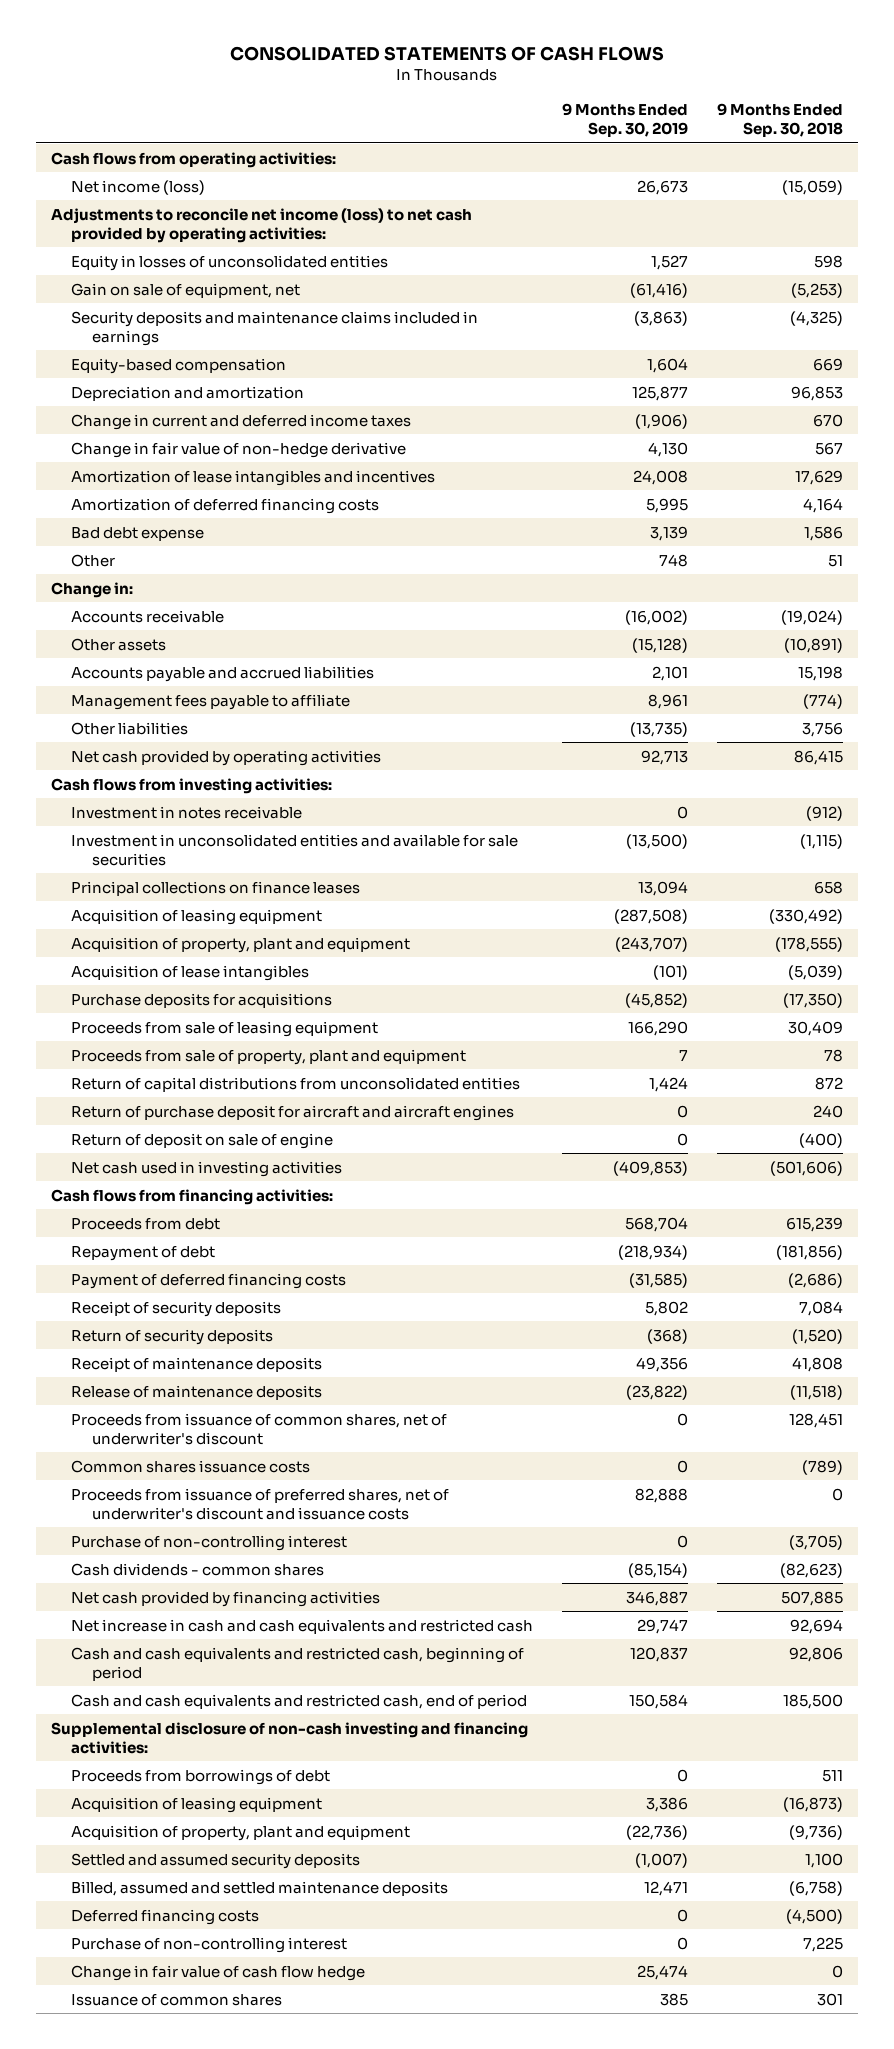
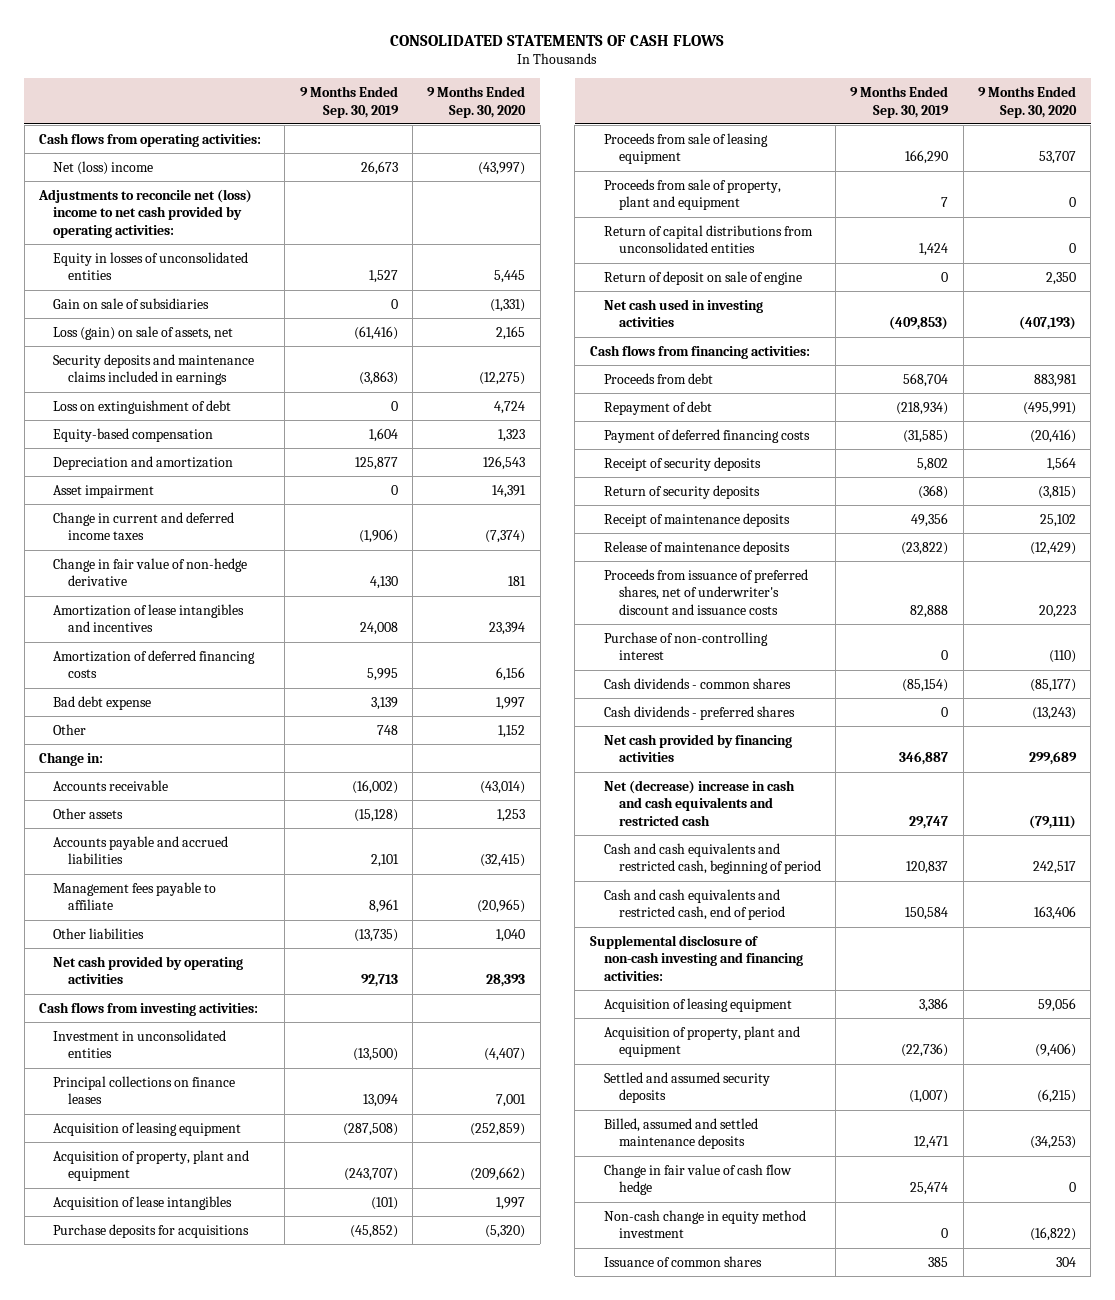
[717,102,844,138] 9 Months Ended Sep. 30, 2018 -> none
none -> [427,86,527,118] 9 Months Ended Sep. 30, 2020
[71,179,206,195] Net income (loss) -> [53,160,154,175] Net (loss) income
[50,207,472,243] Adjustments to reconcile net income (loss) to net cash provided by operating activities: -> [37,188,252,238] Adjustments to reconcile net (loss) income to net cash provided by operating activities:
none -> [53,297,210,309] Gain on sale of subsidiaries
[71,282,301,298] Gain on sale of equipment, net -> [53,325,234,340] Loss (gain) on sale of assets, net
none -> [53,399,232,414] Loss on extinguishment of debt
none -> [53,484,155,498] Asset impairment
[71,805,303,819] Investment in notes receivable -> none
[71,833,519,866] Investment in unconsolidated entities and available for sale securities -> [53,1029,227,1059] Investment in unconsolidated entities
[71,1104,515,1121] Return of purchase deposit for aircraft and aircraft engines -> none
[71,1412,448,1445] Proceeds from issuance of common shares, net of underwriter's discount -> none
[71,1459,311,1473] Common shares issuance costs -> none
none -> [604,705,796,720] Cash dividends - preferred shares
[71,1618,534,1634] Net increase in cash and cash equivalents and restricted cash -> [604,779,796,826] Net (decrease) increase in cash and cash equivalents and restricted cash
[71,1768,331,1785] Proceeds from borrowings of debt -> none
[71,1908,260,1925] Deferred financing costs -> none
[71,1936,348,1953] Purchase of non-controlling interest -> none
none -> [604,1209,807,1239] Non-cash change in equity method investment

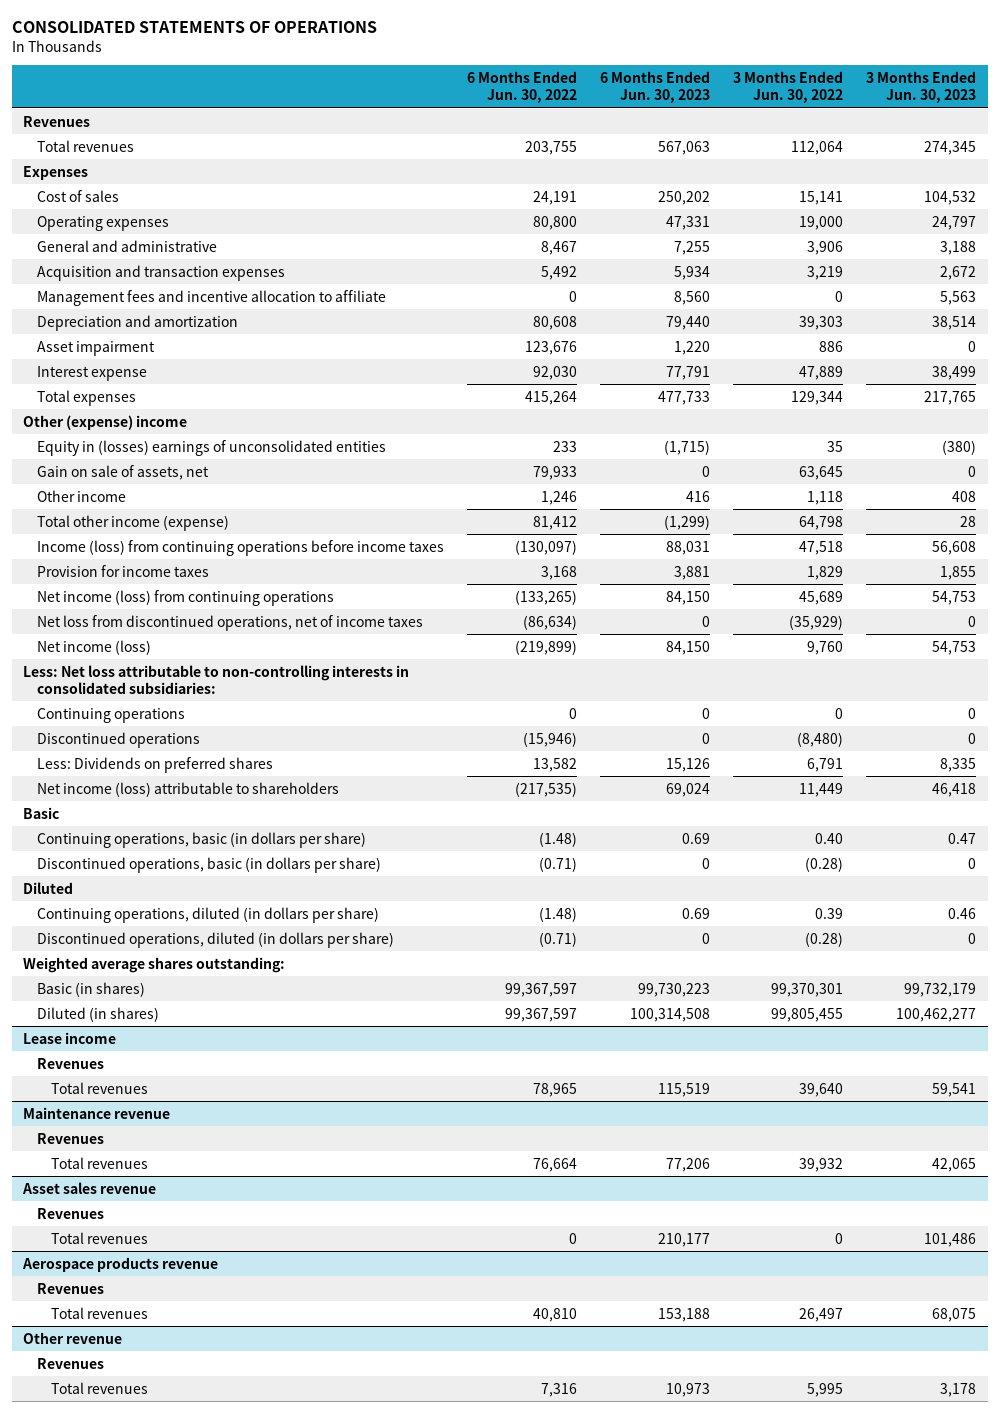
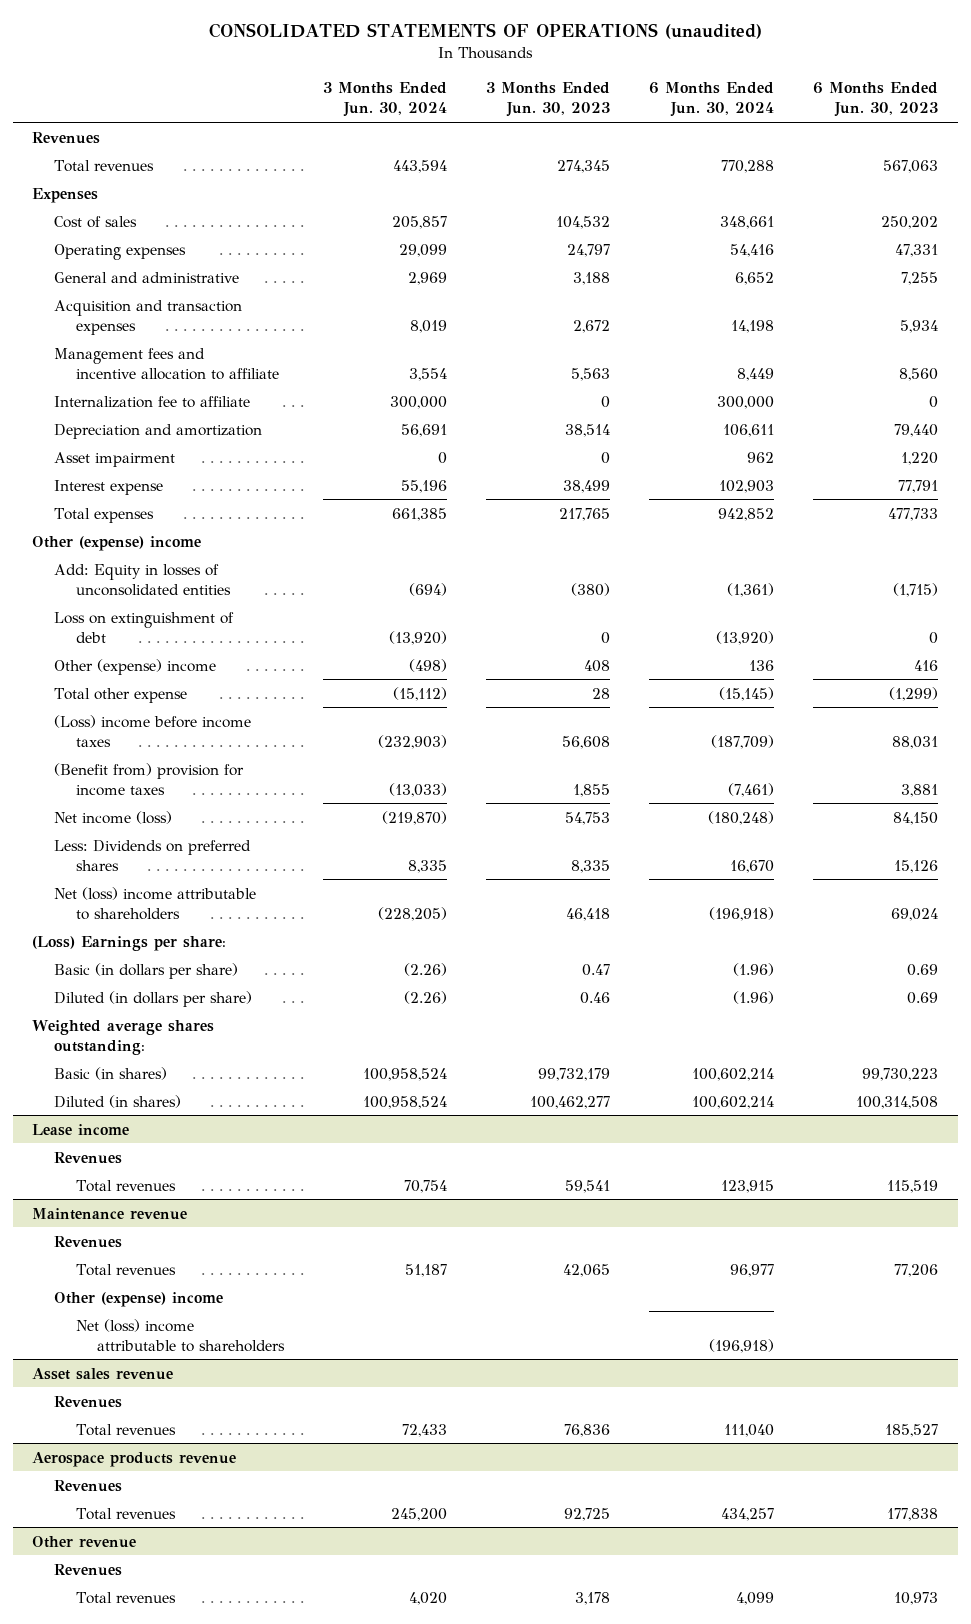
[11,21,377,34] CONSOLIDATED STATEMENTS OF OPERATIONS -> [209,22,763,39] CONSOLIDATED STATEMENTS OF OPERATIONS (unaudited)
[466,71,577,104] 6 Months Ended Jun. 30, 2022 -> none
[733,71,844,104] 3 Months Ended Jun. 30, 2022 -> none
none -> [323,82,448,118] 3 Months Ended Jun. 30, 2024
none -> [649,82,775,118] 6 Months Ended Jun. 30, 2024
none -> [53,395,250,408] Internalization fee to affiliate
[36,464,209,480] Gain on sale of assets, net -> none
[36,589,334,606] Net income (loss) from continuing operations -> none
[36,614,423,631] Net loss from discontinued operations, net of income taxes -> none
[36,439,386,456] Equity in (losses) earnings of unconsolidated entities -> [53,563,231,596] Add: Equity in losses of unconsolidated entities
none -> [53,611,234,643] Loss on extinguishment of debt
[36,489,126,502] Other income -> [53,658,216,675] Other (expense) income
[36,514,229,531] Total other income (expense) -> [53,687,187,703] Total other expense
[36,539,444,556] Income (loss) from continuing operations before income taxes -> [53,714,251,747] (Loss) income before income taxes
[36,564,209,577] Provision for income taxes -> [53,762,244,796] (Benefit from) provision for income taxes
[23,664,410,694] Less: Net loss attributable to non-controlling interests in consolidated subsidiaries: -> none
[36,707,185,723] Continuing operations -> none
[36,731,200,748] Discontinued operations -> none
[36,856,381,873] Discontinued operations, basic (in dollars per share) -> none
[23,881,74,894] Diluted -> none
[36,931,394,948] Discontinued operations, diluted (in dollars per share) -> none
[36,781,339,797] Net income (loss) attributable to shareholders -> [53,886,256,920] Net (loss) income attributable to shareholders
[23,806,60,819] Basic -> [32,935,227,951] (Loss) Earnings per share:
[36,831,366,848] Continuing operations, basic (in dollars per share) -> [53,962,238,979] Basic (in dollars per share)
[36,906,379,923] Continuing operations, diluted (in dollars per share) -> [53,990,252,1007] Diluted (in dollars per share)
none -> [53,1291,223,1307] Other (expense) income
none -> [75,1318,286,1352] Net (loss) income attributable to shareholders
[657,1232,710,1247] 210,177 -> [885,1423,939,1437] 185,527
[924,1232,977,1247] 101,486 -> [564,1423,611,1437] 76,836
[657,1307,710,1322] 153,188 -> [887,1507,939,1521] 177,838
[932,1307,977,1322] 68,075 -> [564,1507,611,1521] 92,725

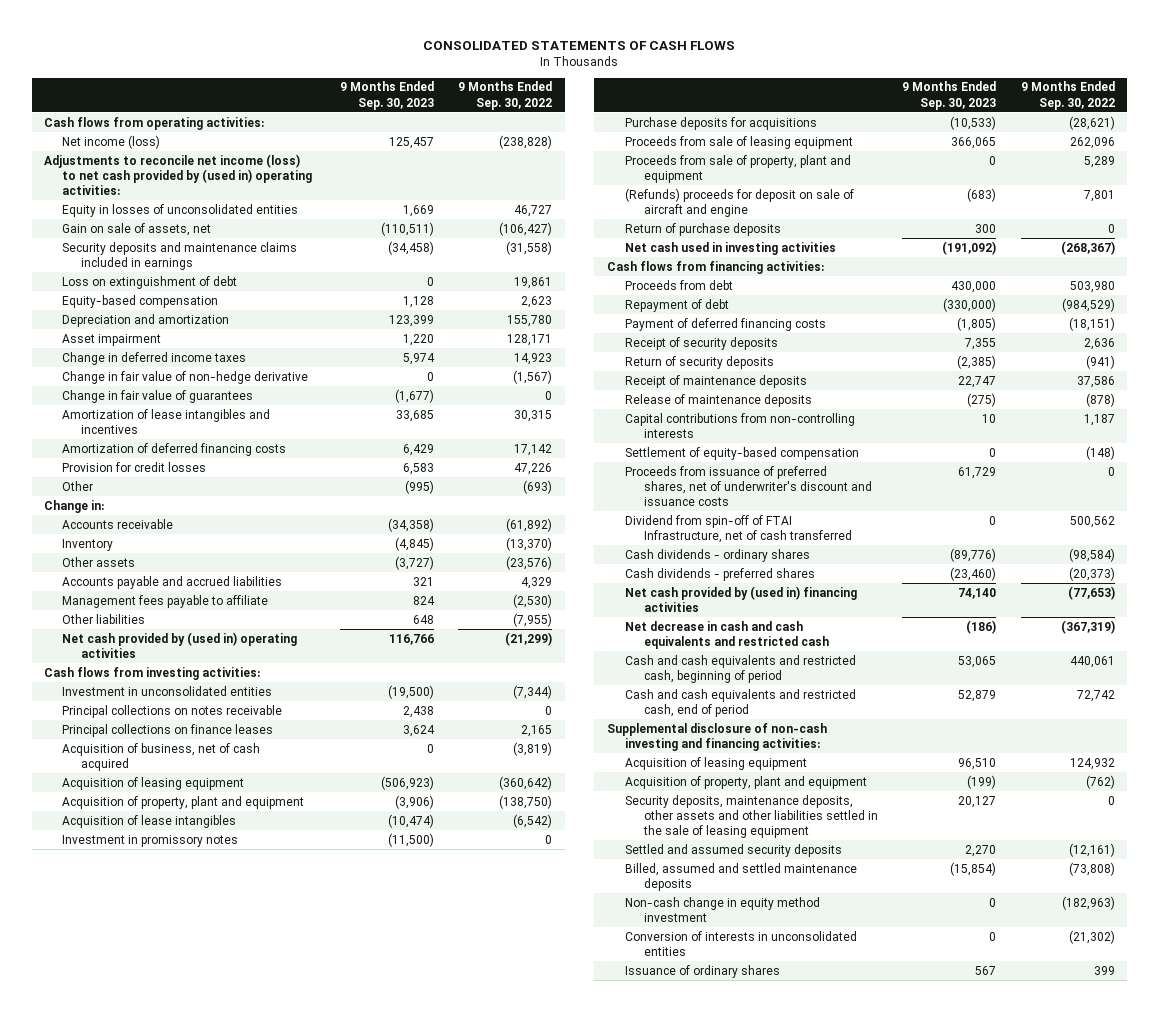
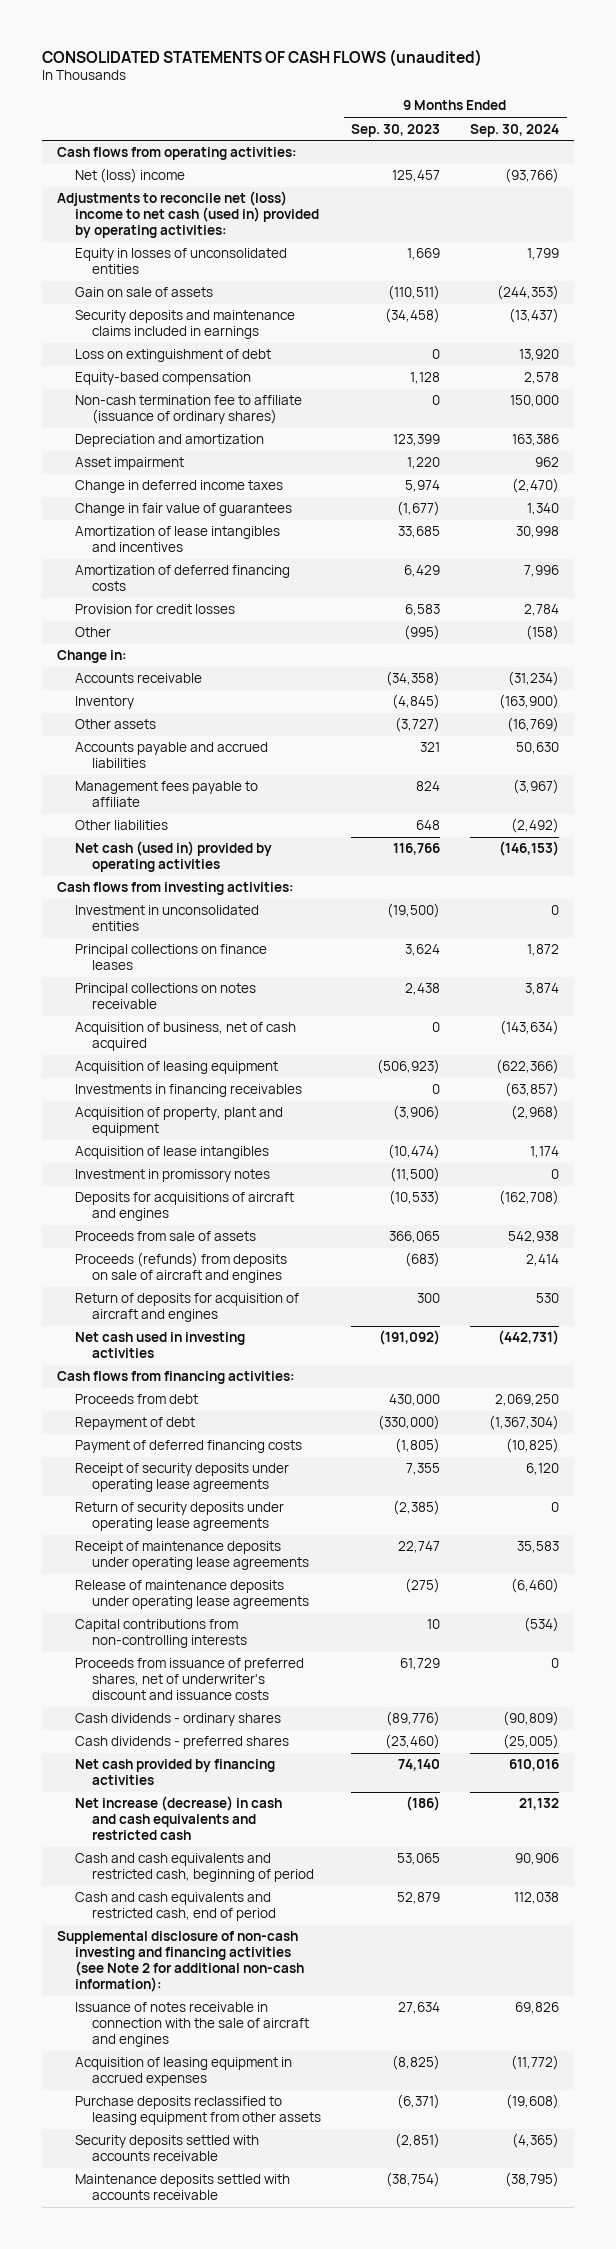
[423,41,736,51] CONSOLIDATED STATEMENTS OF CASH FLOWS -> [41,48,482,66] CONSOLIDATED STATEMENTS OF CASH FLOWS (unaudited)
[458,81,553,110] 9 Months Ended Sep. 30, 2022 -> none
none -> [470,123,560,137] Sep. 30, 2024
[62,134,161,149] Net income (loss) -> [74,168,185,184] Net (loss) income
[43,153,313,196] Adjustments to reconcile net income (loss) to net cash provided by (used in) operating activities: -> [57,191,319,239] Adjustments to reconcile net (loss) income to net cash (used in) provided by operating activities:
[62,222,212,236] Gain on sale of assets, net -> [74,287,213,298] Gain on sale of assets
none -> [74,395,302,425] Non-cash termination fee to affiliate (issuance of ordinary shares)
[62,370,309,384] Change in fair value of non-hedge derivative -> none
[62,631,298,658] Net cash provided by (used in) operating activities -> [74,841,272,873] Net cash (used in) provided by operating activities
[62,704,283,718] Principal collections on notes receivable -> [74,983,256,1010] Principal collections on notes receivable
none -> [74,1084,302,1098] Investments in financing receivables
[625,154,852,183] Proceeds from sale of property, plant and equipment -> none
[625,116,818,130] Purchase deposits for acquisitions -> [74,1192,294,1222] Deposits for acquisitions of aircraft and engines
[625,135,854,149] Proceeds from sale of leasing equipment -> [74,1231,256,1242] Proceeds from sale of assets
[625,187,855,217] (Refunds) proceeds for deposit on sale of aircraft and engine -> [74,1252,287,1284] Proceeds (refunds) from deposits on sale of aircraft and engines
[625,222,782,236] Return of purchase deposits -> [74,1293,299,1323] Return of deposits for acquisition of aircraft and engines
[625,336,779,350] Receipt of security deposits -> [74,1463,289,1493] Receipt of security deposits under operating lease agreements
[625,355,775,369] Return of security deposits -> [74,1502,284,1532] Return of security deposits under operating lease agreements
[625,374,808,388] Receipt of maintenance deposits -> [74,1541,310,1571] Receipt of maintenance deposits under operating lease agreements
[625,393,813,407] Release of maintenance deposits -> [74,1580,310,1610] Release of maintenance deposits under operating lease agreements
[625,446,860,460] Settlement of equity-based compensation -> none
[625,514,852,543] Dividend from spin-off of FTAI Infrastructure, net of cash transferred -> none
[625,585,858,612] Net cash provided by (used in) financing activities -> [74,1759,275,1786] Net cash provided by financing activities
[625,620,829,649] Net decrease in cash and cash equivalents and restricted cash -> [74,1796,282,1841] Net increase (decrease) in cash and cash equivalents and restricted cash
[625,775,868,789] Acquisition of property, plant and equipment -> none
[625,794,878,839] Security deposits, maintenance deposits, other assets and other liabilities settled in the sale of leasing equipment -> none
[625,862,858,891] Billed, assumed and settled maintenance deposits -> none
[625,896,821,922] Non-cash change in equity method investment -> none
[625,930,858,956] Conversion of interests in unconsolidated entities -> none
[625,964,781,978] Issuance of ordinary shares -> none
[606,722,827,751] Supplemental disclosure of non-cash investing and financing activities: -> [57,1931,304,1993] Supplemental disclosure of non-cash investing and financing activities (see Note 2 for additional non-cash information):
none -> [74,2002,310,2048] Issuance of notes receivable in connection with the sale of aircraft and engines
[625,756,808,770] Acquisition of leasing equipment -> [74,2057,292,2087] Acquisition of leasing equipment in accrued expenses
[958,757,997,770] 96,510 -> [392,2055,441,2071] (8,825)
none -> [74,2096,322,2126] Purchase deposits reclassified to leasing equipment from other assets
[625,843,843,857] Settled and assumed security deposits -> [74,2135,259,2162] Security deposits settled with accounts receivable
[965,844,997,857] 2,270 -> [395,2133,441,2149] (2,851)
none -> [74,2174,290,2201] Maintenance deposits settled with accounts receivable

